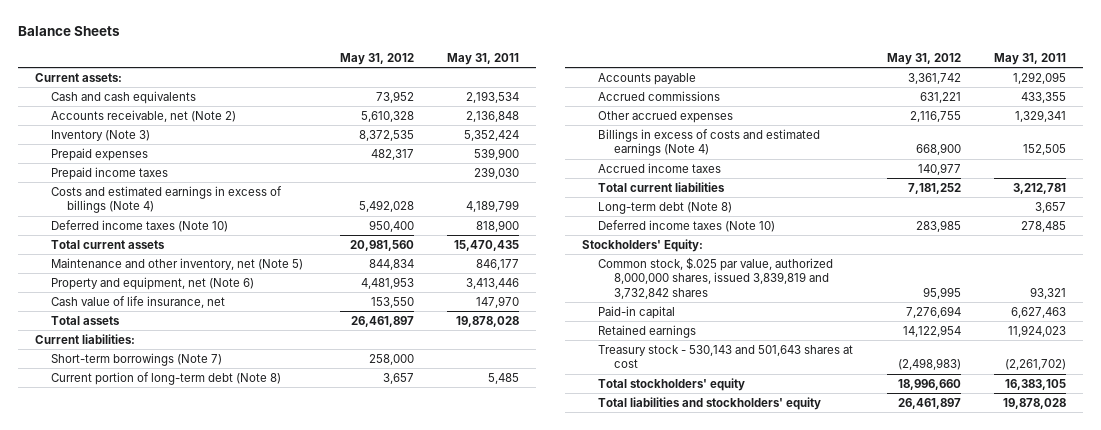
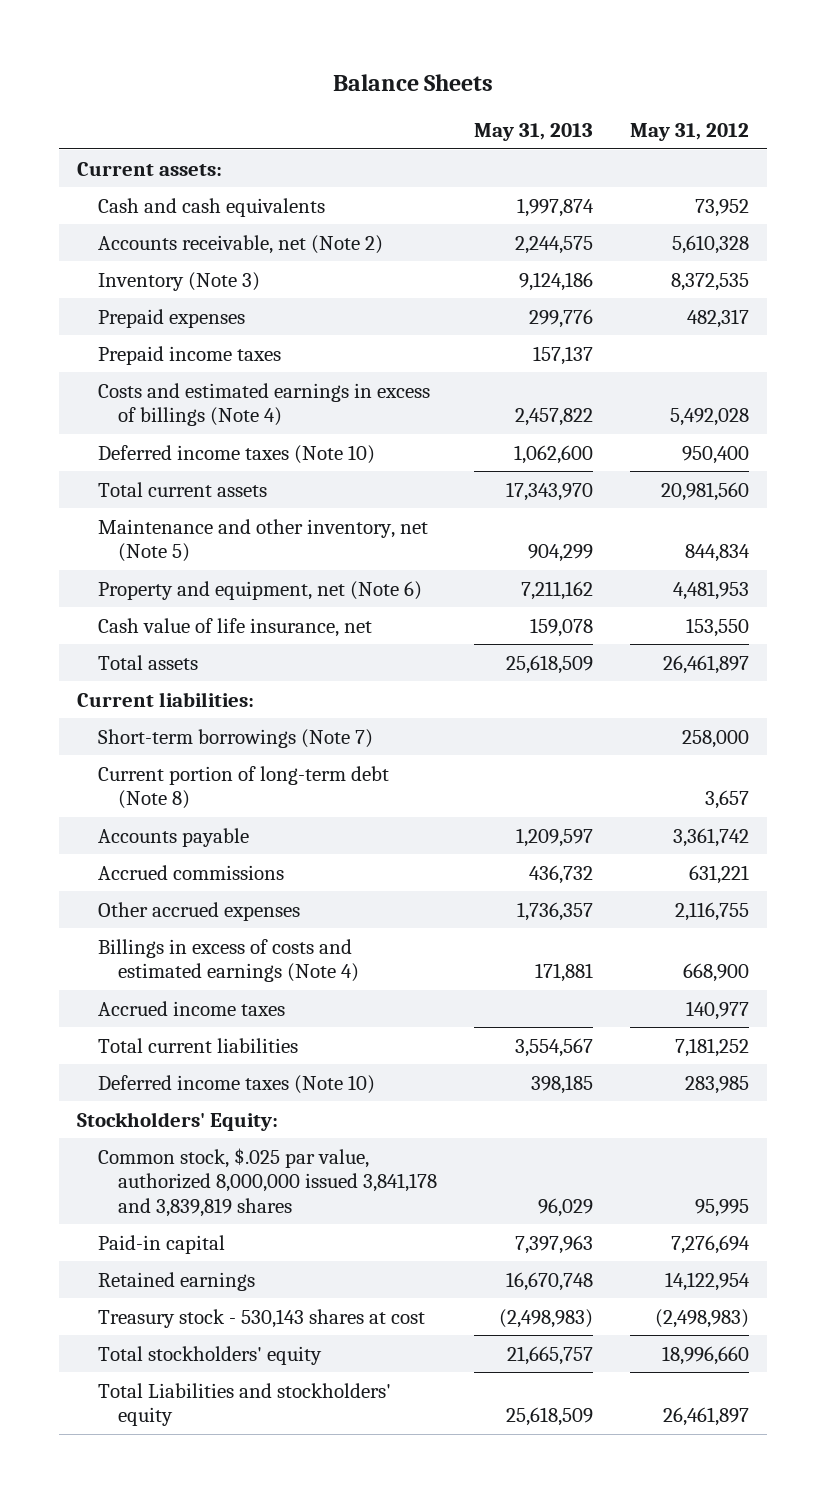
[447,52,520,65] May 31, 2011 -> none
none -> [473,123,593,142] May 31, 2013
[598,201,733,214] Long-term debt (Note 8) -> none
[598,256,834,299] Common stock, $.025 par value, authorized 8,000,000 shares, issued 3,839,819 and 3,732,842 shares -> [97,1147,437,1217] Common stock, $.025 par value, authorized 8,000,000 issued 3,841,178 and 3,839,819 shares
[598,344,854,369] Treasury stock - 530,143 and 501,643 shares at cost -> [97,1308,425,1328] Treasury stock - 530,143 shares at cost
[598,396,822,410] Total liabilities and stockholders' equity -> [97,1382,391,1427] Total Liabilities and stockholders' equity

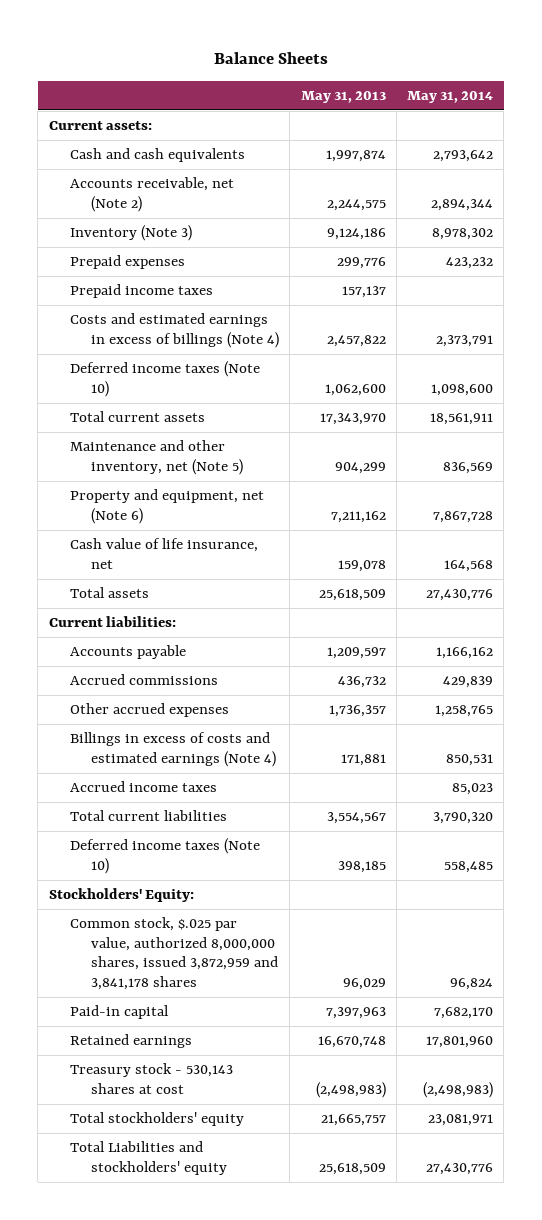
[629,123,749,142] May 31, 2012 -> none
none -> [407,90,494,103] May 31, 2014
[97,728,373,748] Short-term borrowings (Note 7) -> none
[97,765,389,810] Current portion of long-term debt (Note 8) -> none
[97,1147,437,1217] Common stock, $.025 par value, authorized 8,000,000 issued 3,841,178 and 3,839,819 shares -> [69,917,279,990] Common stock, $.025 par value, authorized 8,000,000 shares, issued 3,872,959 and 3,841,178 shares

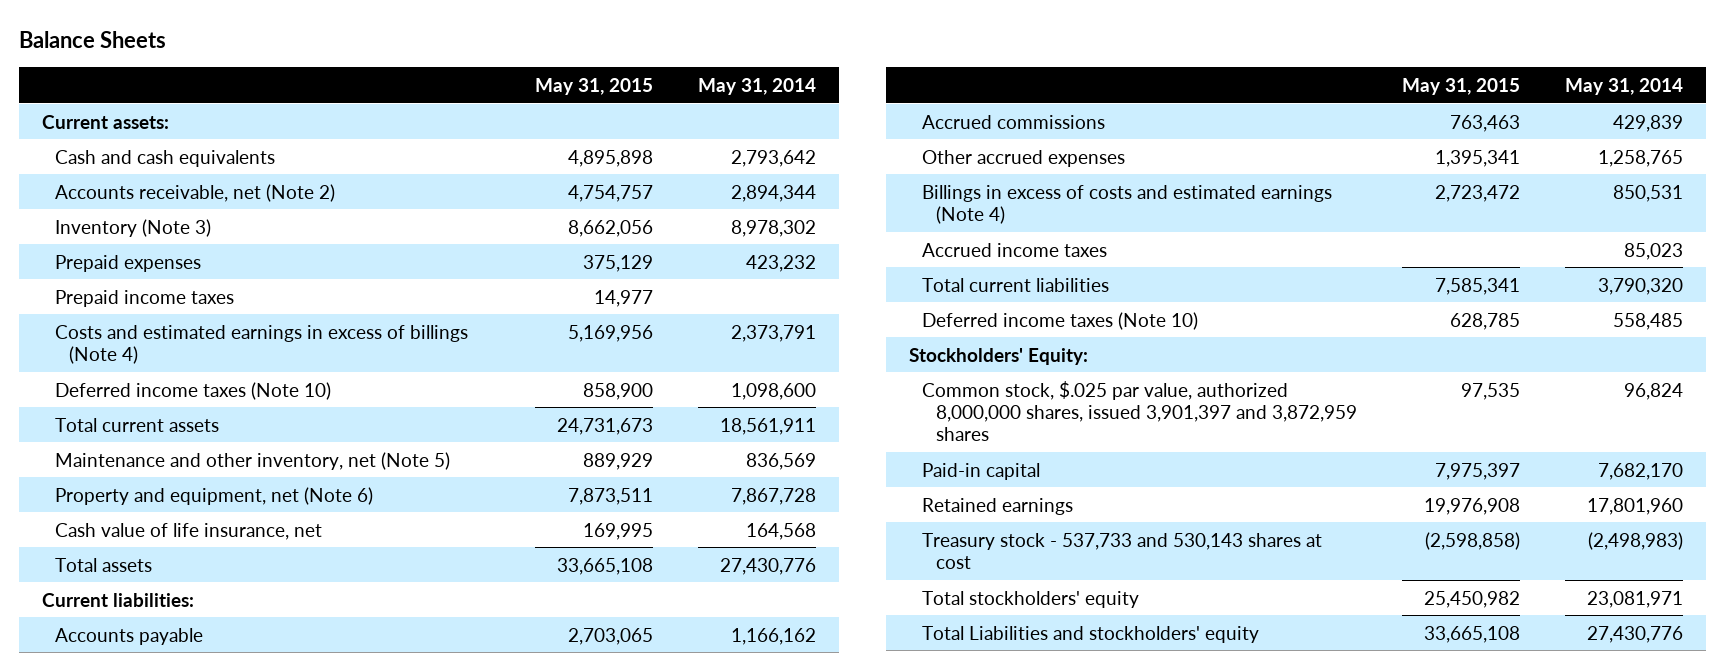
[300,90,386,103] May 31, 2013 -> none
none -> [534,77,653,95] May 31, 2015
[69,917,279,990] Common stock, $.025 par value, authorized 8,000,000 shares, issued 3,872,959 and 3,841,178 shares -> [922,380,1357,442] Common stock, $.025 par value, authorized 8,000,000 shares, issued 3,901,397 and 3,872,959 shares
[69,1063,233,1094] Treasury stock - 530,143 shares at cost -> [922,532,1323,570] Treasury stock - 537,733 and 530,143 shares at cost

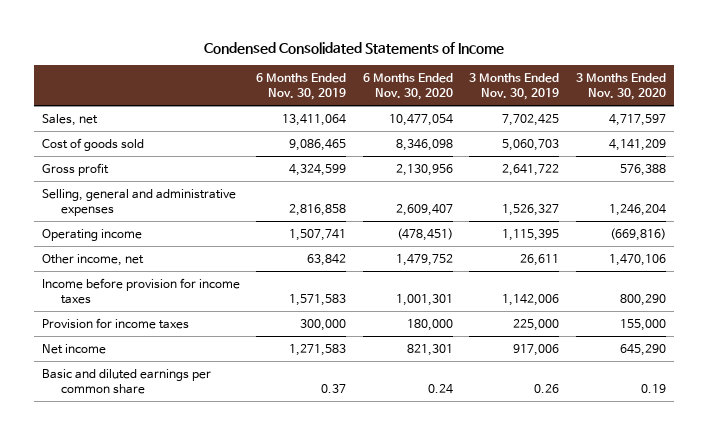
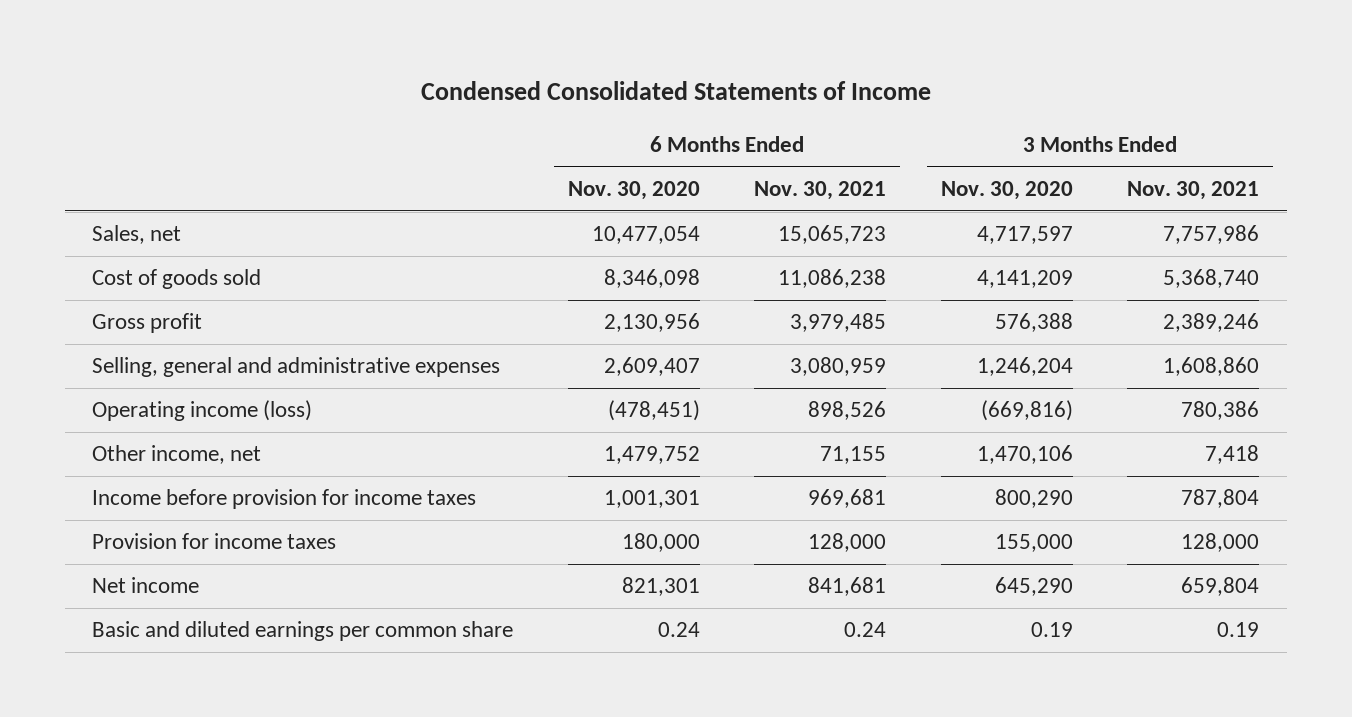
[256,72,347,101] 6 Months Ended Nov. 30, 2019 -> none
[469,72,560,101] 3 Months Ended Nov. 30, 2019 -> none
none -> [754,181,887,201] Nov. 30, 2021
none -> [1127,181,1260,201] Nov. 30, 2021
[41,228,142,241] Operating income -> [92,400,313,422] Operating income (loss)

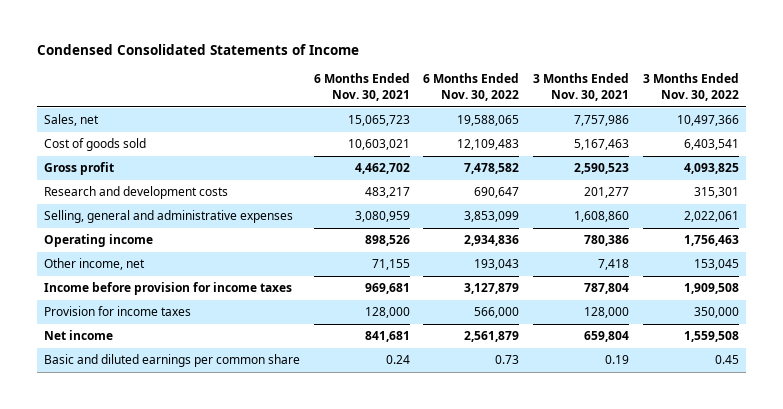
[567,181,700,201] Nov. 30, 2020 -> none
[940,181,1073,201] Nov. 30, 2020 -> none
none -> [423,73,520,101] 6 Months Ended Nov. 30, 2022
none -> [643,73,740,101] 3 Months Ended Nov. 30, 2022
[778,269,887,289] 11,086,238 -> [347,139,410,151] 10,603,021
[1163,269,1260,289] 5,368,740 -> [574,139,630,151] 5,167,463
[790,313,887,333] 3,979,485 -> [354,163,410,175] 4,462,702
[1163,313,1260,333] 2,389,246 -> [574,163,630,175] 2,590,523
none -> [43,186,228,200] Research and development costs
[92,400,313,422] Operating income (loss) -> [43,234,153,248] Operating income

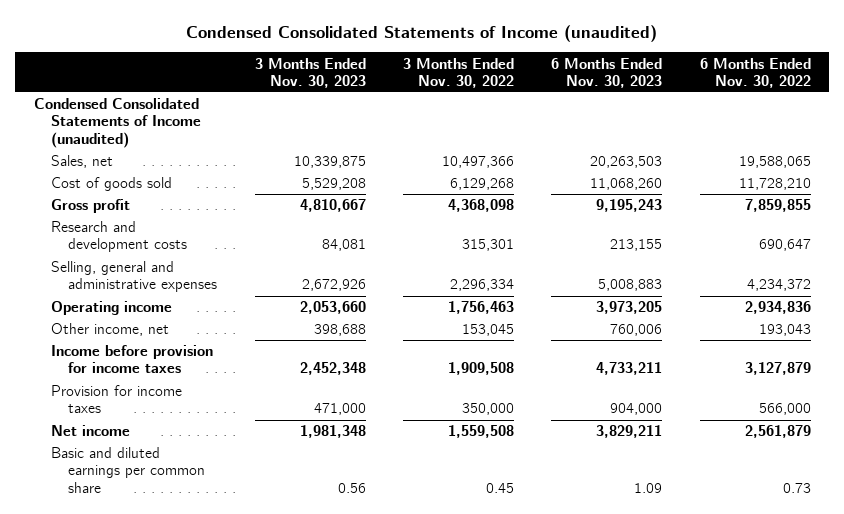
[36,44,359,56] Condensed Consolidated Statements of Income -> [186,24,658,42] Condensed Consolidated Statements of Income (unaudited)
[313,73,410,101] 6 Months Ended Nov. 30, 2021 -> none
[533,73,630,101] 3 Months Ended Nov. 30, 2021 -> none
none -> [254,57,366,88] 3 Months Ended Nov. 30, 2023
none -> [551,57,663,88] 6 Months Ended Nov. 30, 2023
none -> [33,98,201,148] Condensed Consolidated Statements of Income (unaudited)
[457,139,520,151] 12,109,483 -> [738,178,811,191] 11,728,210
[684,139,740,151] 6,403,541 -> [449,178,514,191] 6,129,268
[464,163,520,175] 7,478,582 -> [744,199,811,213] 7,859,855
[684,163,740,175] 4,093,825 -> [447,199,514,213] 4,368,098
[464,211,520,223] 3,853,099 -> [746,279,811,292] 4,234,372
[684,211,740,223] 2,022,061 -> [449,279,514,292] 2,296,334

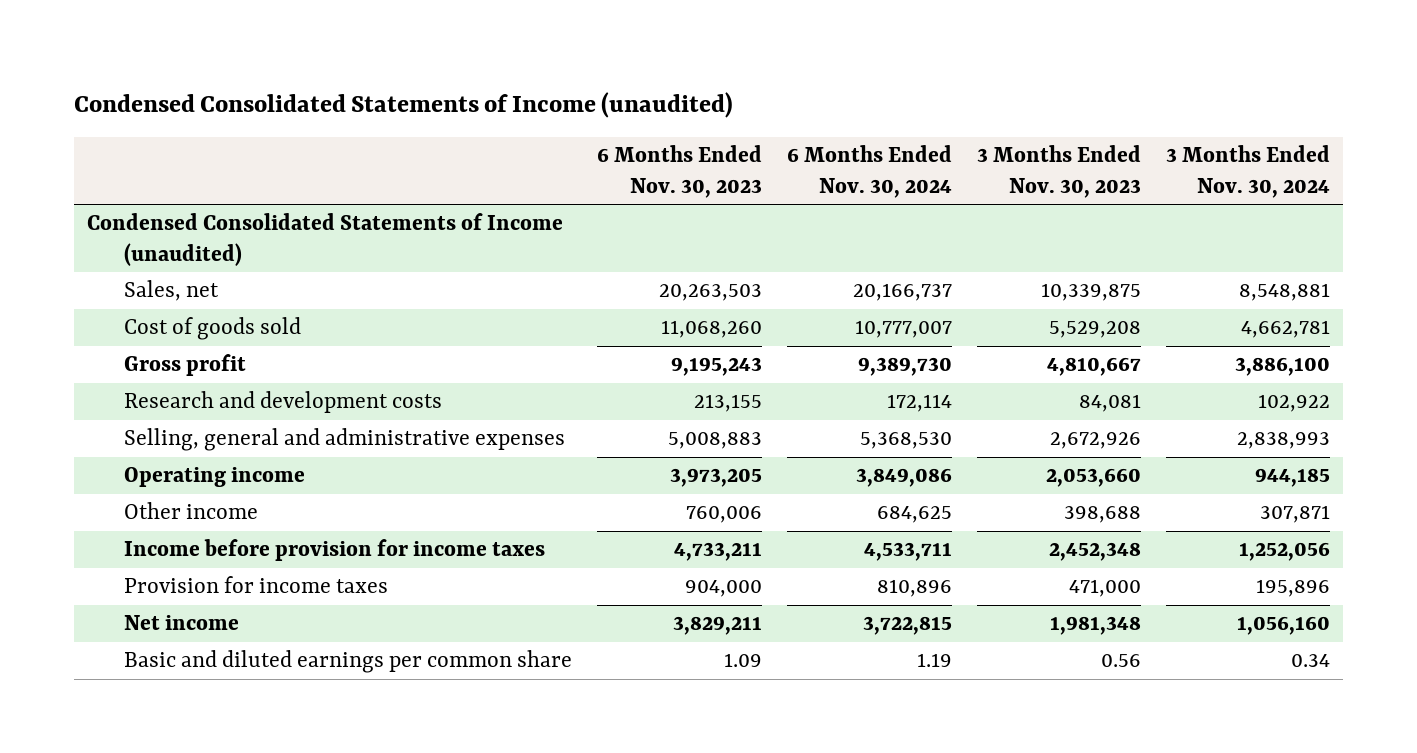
[402,57,514,88] 3 Months Ended Nov. 30, 2022 -> none
[699,57,811,88] 6 Months Ended Nov. 30, 2022 -> none
none -> [787,145,953,198] 6 Months Ended Nov. 30, 2024
none -> [1166,145,1331,198] 3 Months Ended Nov. 30, 2024
[50,323,169,337] Other income, net -> [124,502,259,520] Other income

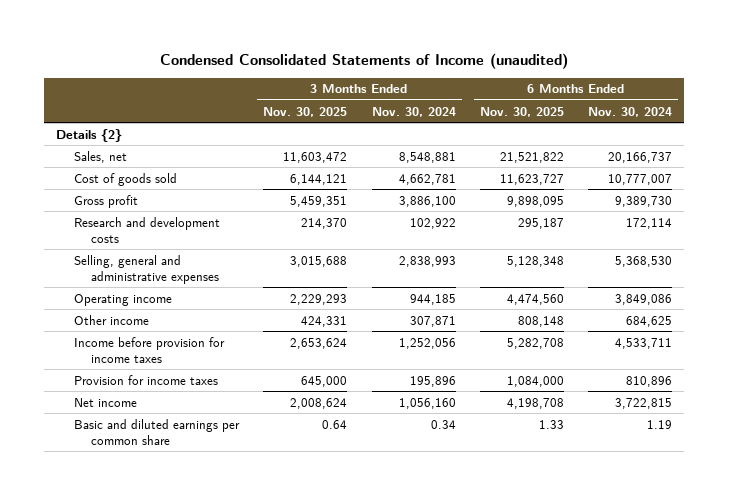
[597,145,763,198] 6 Months Ended Nov. 30, 2023 -> none
[977,145,1142,198] 3 Months Ended Nov. 30, 2023 -> none
none -> [263,106,348,117] Nov. 30, 2025
none -> [479,106,564,117] Nov. 30, 2025
[86,213,563,266] Condensed Consolidated Statements of Income (unaudited) -> [56,128,123,142] Details {2}

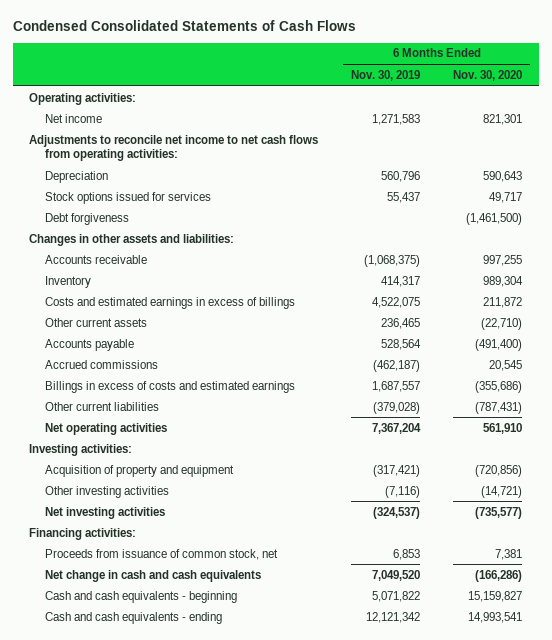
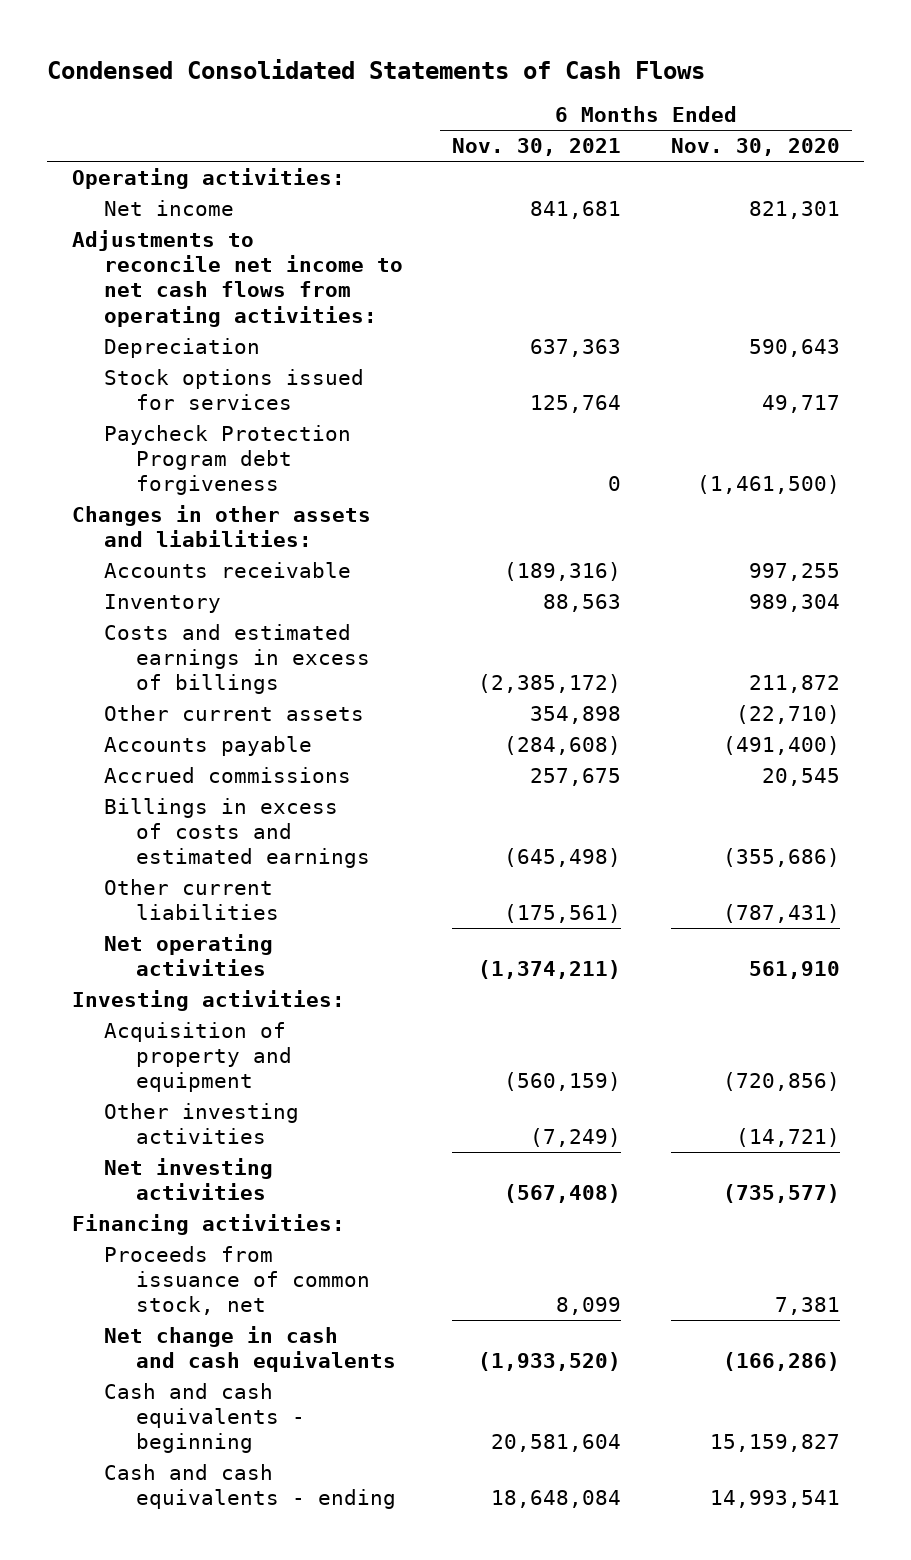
[351,69,421,81] Nov. 30, 2019 -> none
none -> [452,138,622,157] Nov. 30, 2021
[45,212,130,225] Debt forgiveness -> [103,425,351,496] Paycheck Protection Program debt forgiveness

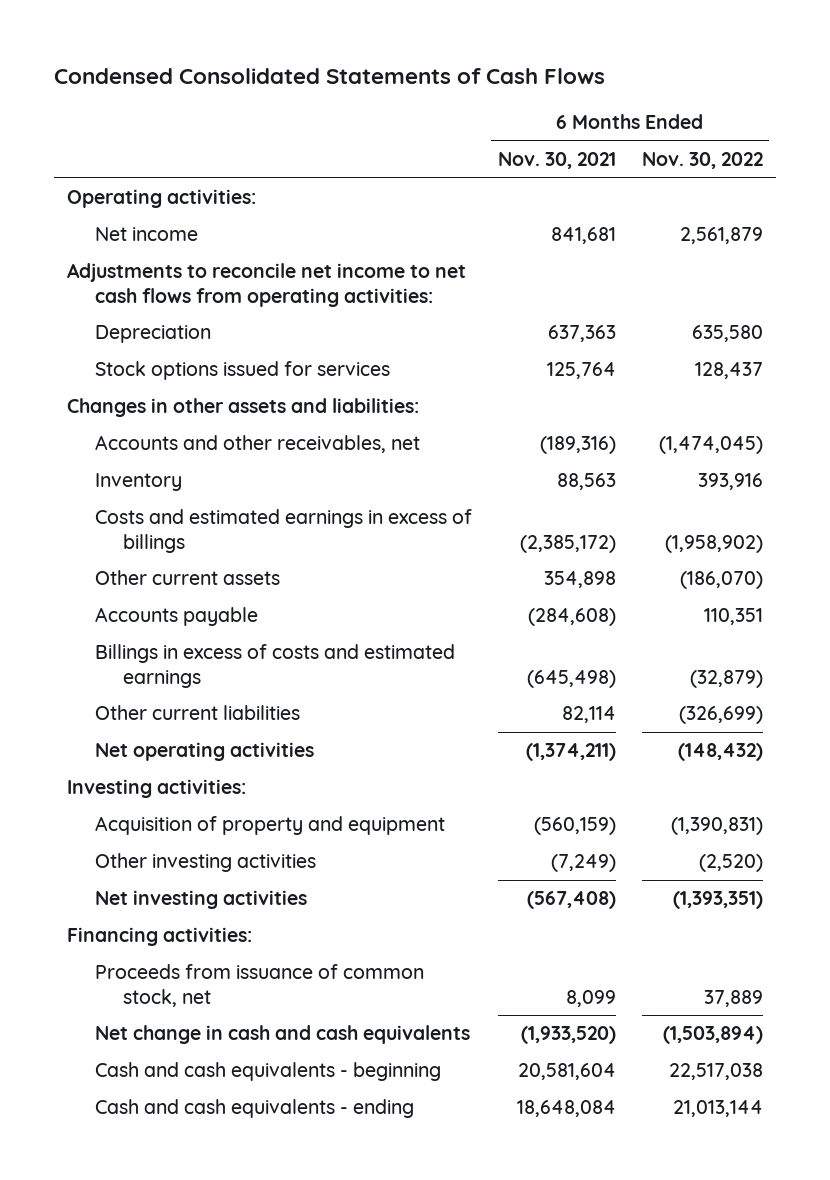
[670,138,840,157] Nov. 30, 2020 -> none
none -> [641,151,763,169] Nov. 30, 2022
[103,425,351,496] Paycheck Protection Program debt forgiveness -> none
[103,562,351,579] Accounts receivable -> [94,435,420,454] Accounts and other receivables, net
[103,767,351,784] Accrued commissions -> none
[504,904,622,924] (175,561) -> [561,706,616,724] 82,114

